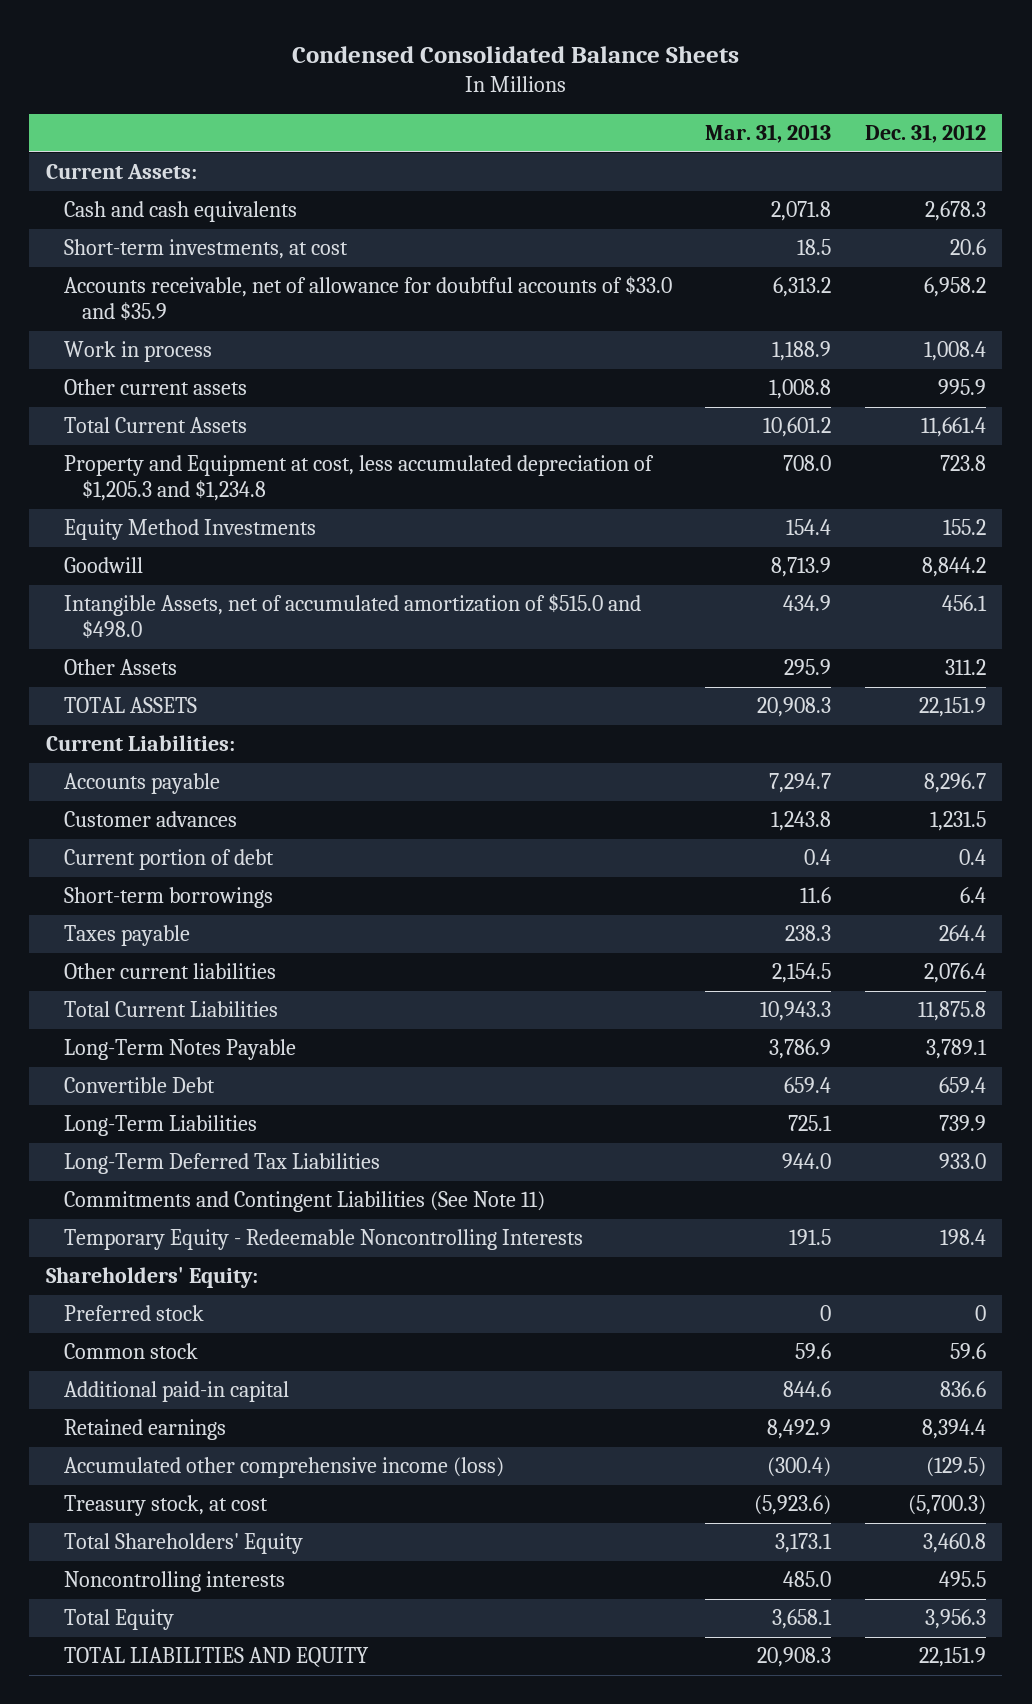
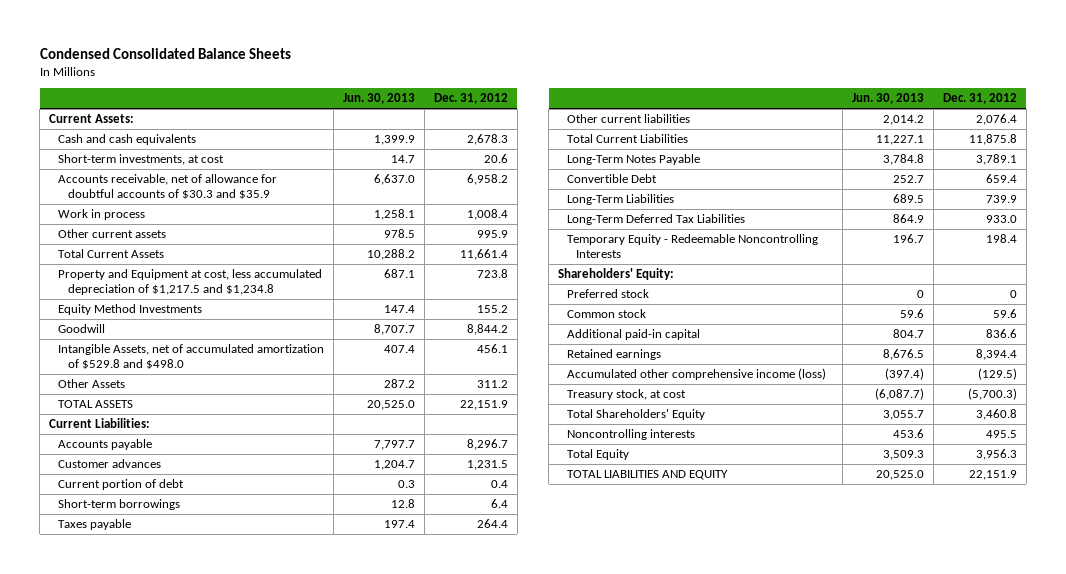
[705,124,832,144] Mar. 31, 2013 -> none
none -> [343,93,416,105] Jun. 30, 2013
[63,276,672,322] Accounts receivable, net of allowance for doubtful accounts of $33.0 and $35.9 -> [58,174,278,200] Accounts receivable, net of allowance for doubtful accounts of $30.3 and $35.9
[63,455,654,502] Property and Equipment at cost, less accumulated depreciation of $1,205.3 and $1,234.8 -> [58,269,323,296] Property and Equipment at cost, less accumulated depreciation of $1,217.5 and $1,234.8
[63,594,641,640] Intangible Assets, net of accumulated amortization of $515.0 and $498.0 -> [58,344,325,370] Intangible Assets, net of accumulated amortization of $529.8 and $498.0
[63,1191,545,1213] Commitments and Contingent Liabilities (See Note 11) -> none

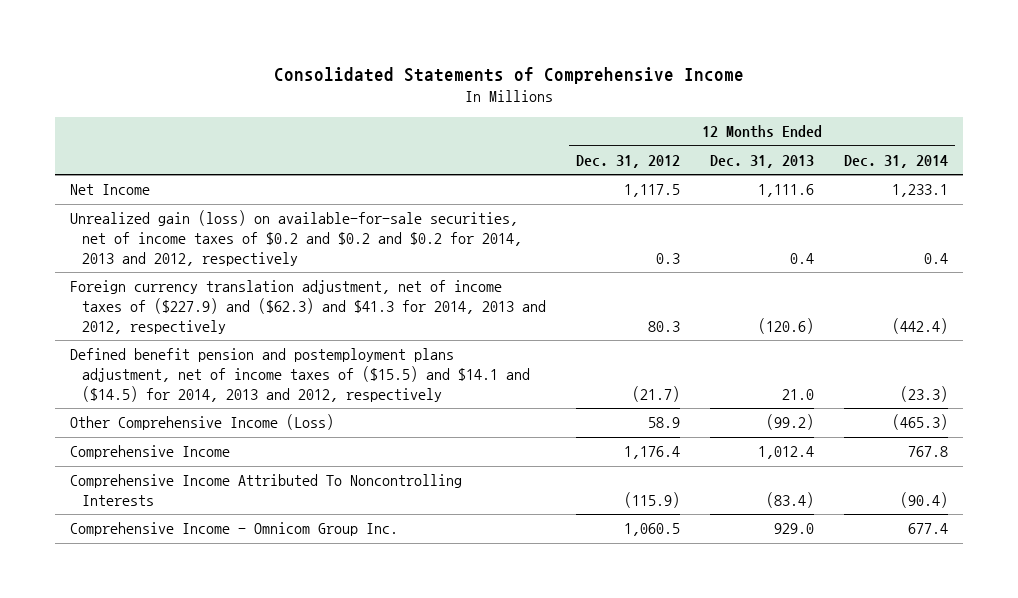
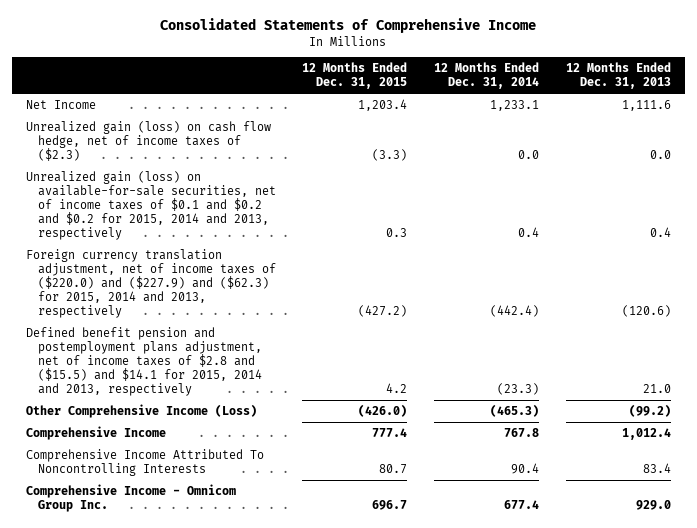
[576,154,681,168] Dec. 31, 2012 -> none
none -> [302,62,408,90] 12 Months Ended Dec. 31, 2015
none -> [25,120,271,162] Unrealized gain (loss) on cash flow hedge, net of income taxes of ($2.3)
[69,210,523,266] Unrealized gain (loss) on available-for-sale securities, net of income taxes of $0.2 and $0.2 and $0.2 for 2014, 2013 and 2012, respectively -> [25,170,276,241] Unrealized gain (loss) on available-for-sale securities, net of income taxes of $0.1 and $0.2 and $0.2 for 2015, 2014 and 2013, respectively
[69,280,547,334] Foreign currency translation adjustment, net of income taxes of ($227.9) and ($62.3) and $41.3 for 2014, 2013 and 2012, respectively -> [25,248,276,319] Foreign currency translation adjustment, net of income taxes of ($220.0) and ($227.9) and ($62.3) for 2015, 2014 and 2013, respectively
[69,348,531,402] Defined benefit pension and postemployment plans adjustment, net of income taxes of ($15.5) and $14.1 and ($14.5) for 2014, 2013 and 2012, respectively -> [25,326,262,397] Defined benefit pension and postemployment plans adjustment, net of income taxes of $2.8 and ($15.5) and $14.1 for 2015, 2014 and 2013, respectively
[766,491,815,508] (83.4) -> [643,462,672,473] 83.4
[899,491,948,508] (90.4) -> [511,462,540,474] 90.4

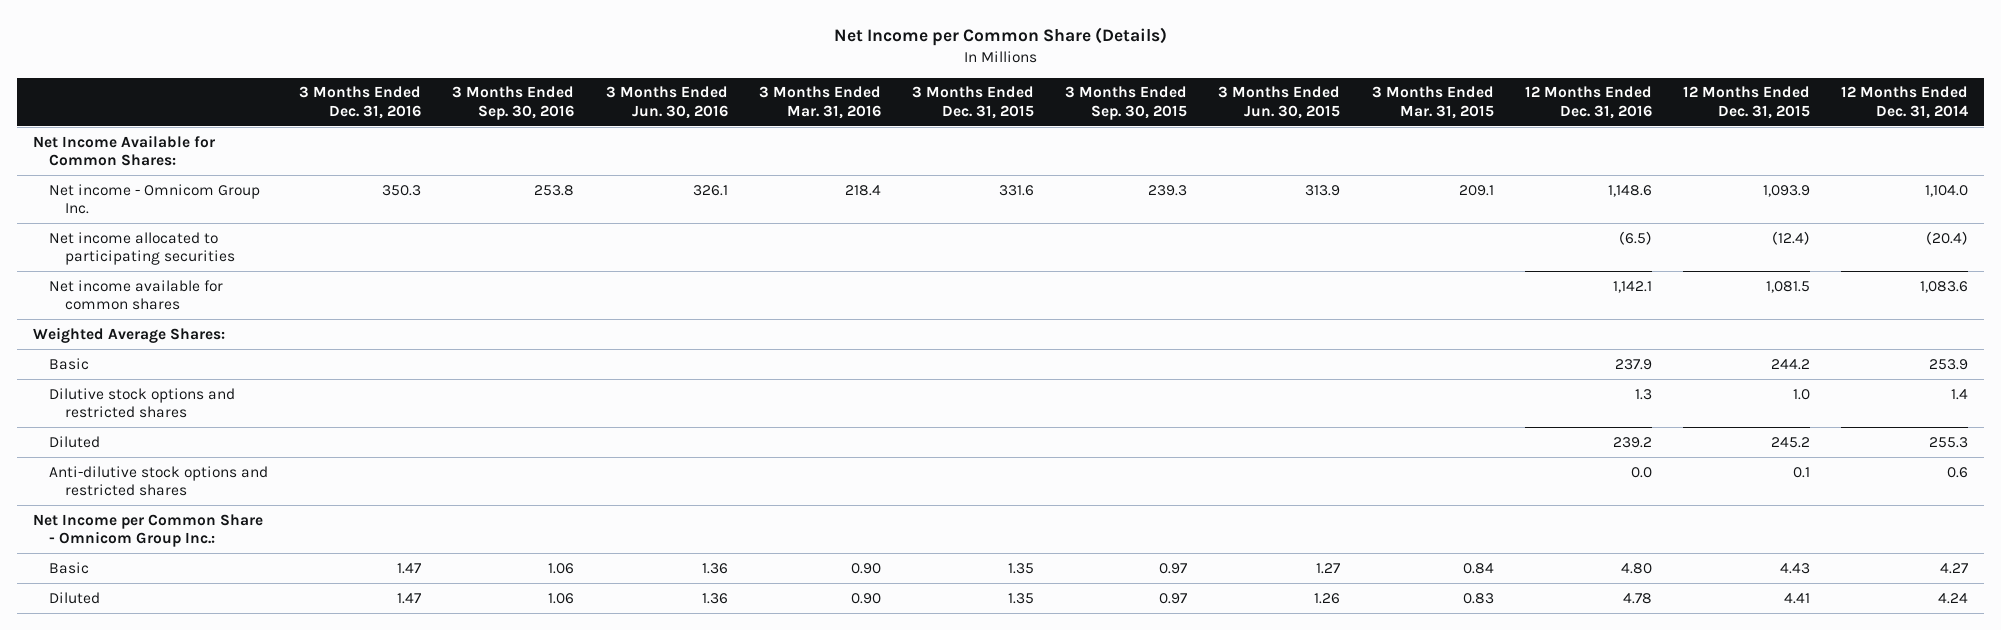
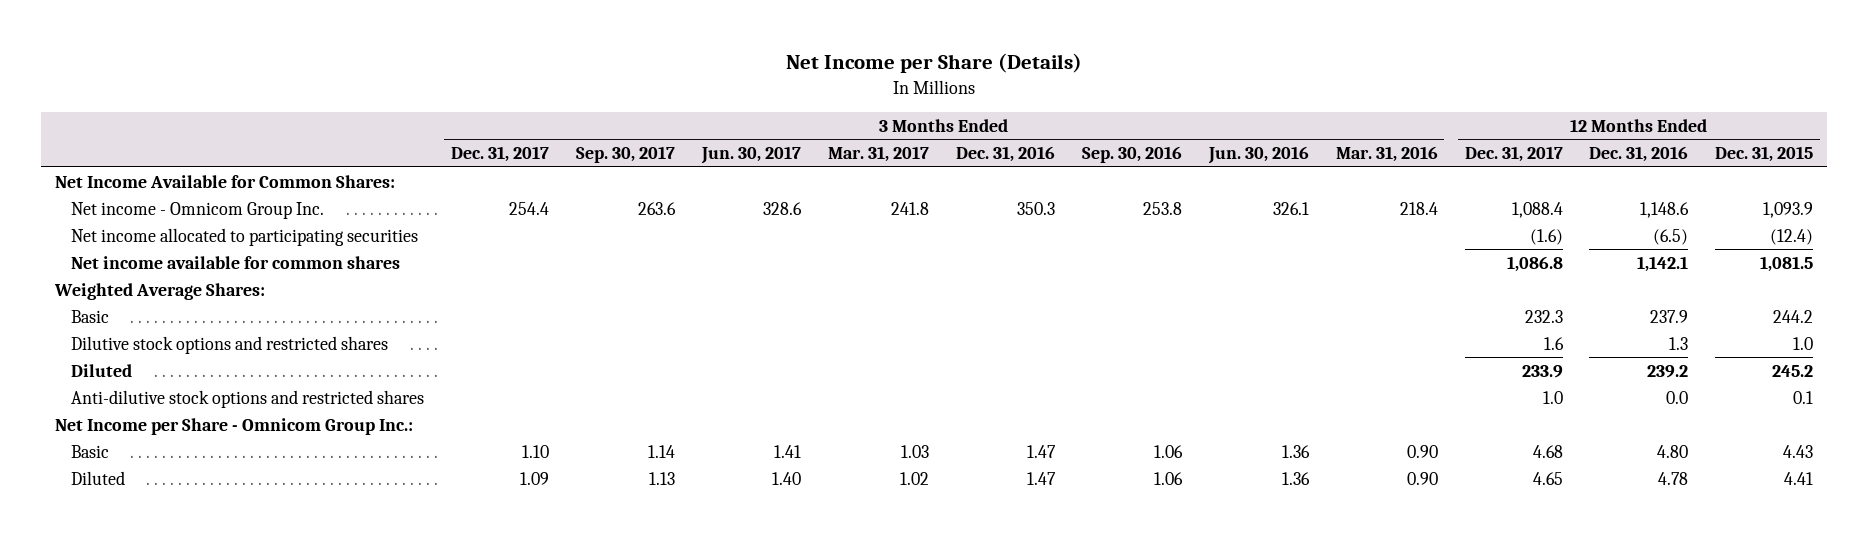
[833,27,1167,47] Net Income per Common Share (Details) -> [786,53,1083,74] Net Income per Share (Details)
[912,86,1035,119] 3 Months Ended Dec. 31, 2015 -> none
[1065,86,1188,120] 3 Months Ended Sep. 30, 2015 -> none
[1218,86,1341,119] 3 Months Ended Jun. 30, 2015 -> none
[1371,86,1494,119] 3 Months Ended Mar. 31, 2015 -> none
[1841,86,1969,119] 12 Months Ended Dec. 31, 2014 -> none
none -> [451,146,550,163] Dec. 31, 2017
none -> [576,146,676,164] Sep. 30, 2017
none -> [700,146,801,165] Jun. 30, 2017
none -> [827,146,929,163] Mar. 31, 2017
none -> [1464,146,1563,163] Dec. 31, 2017
[32,513,263,548] Net Income per Common Share - Omnicom Group Inc.: -> [54,417,413,435] Net Income per Share - Omnicom Group Inc.:

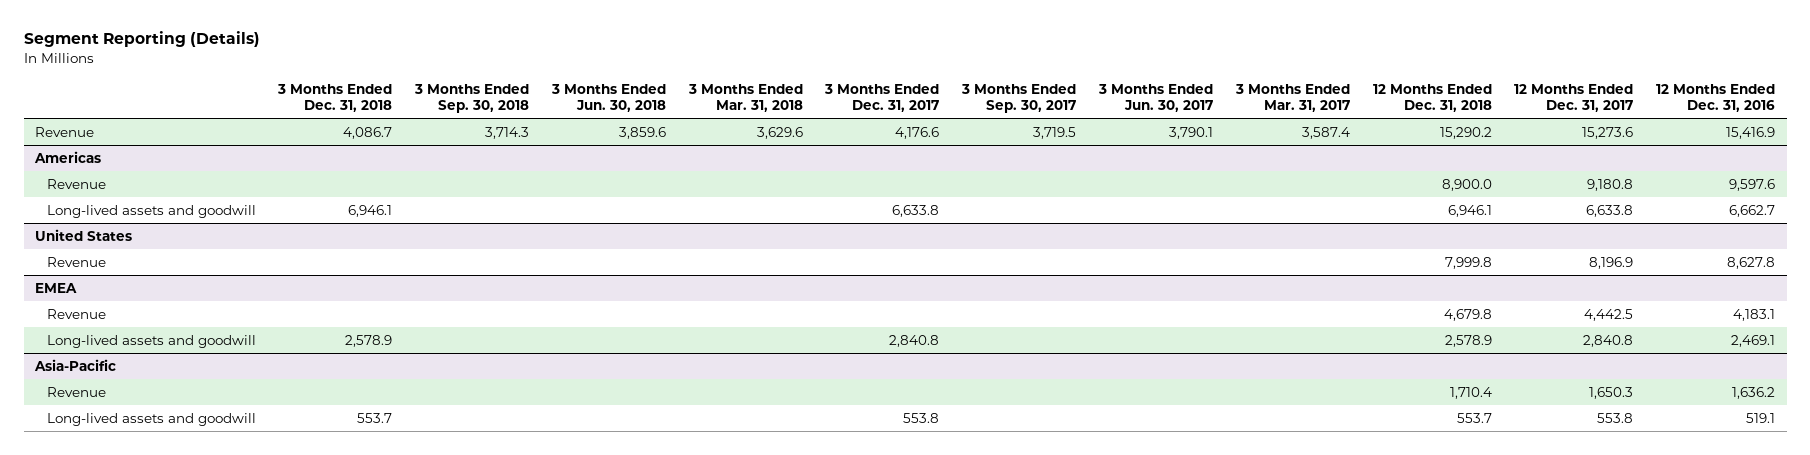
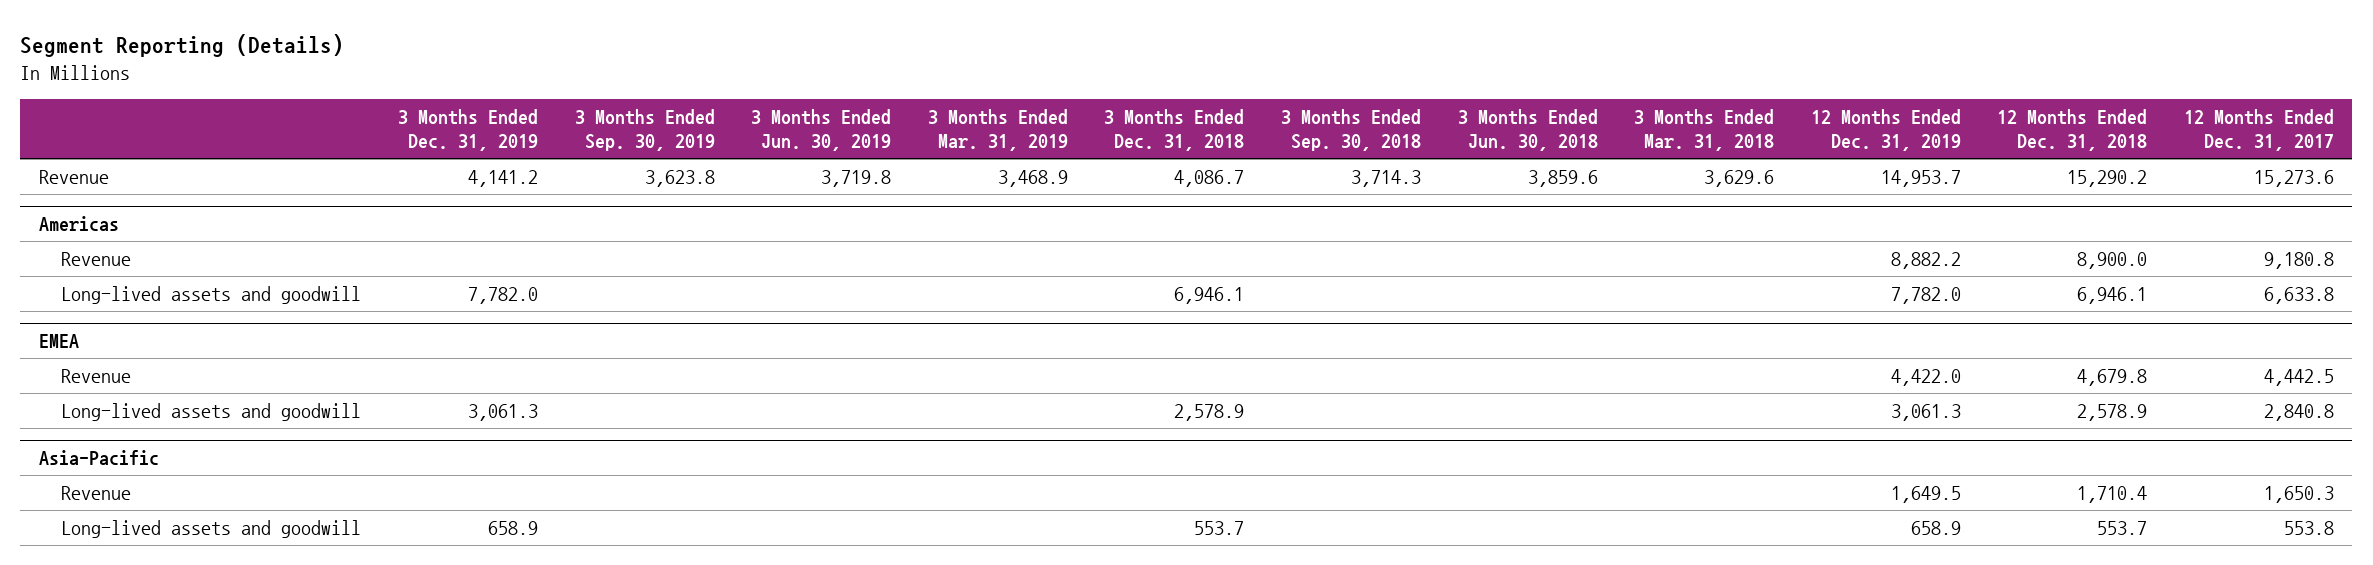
[824,83,940,113] 3 Months Ended Dec. 31, 2017 -> none
[961,83,1077,114] 3 Months Ended Sep. 30, 2017 -> none
[1098,83,1214,113] 3 Months Ended Jun. 30, 2017 -> none
[1234,83,1350,113] 3 Months Ended Mar. 31, 2017 -> none
[1656,83,1776,113] 12 Months Ended Dec. 31, 2016 -> none
none -> [398,108,539,152] 3 Months Ended Dec. 31, 2019
none -> [574,108,715,152] 3 Months Ended Sep. 30, 2019
none -> [751,108,892,152] 3 Months Ended Jun. 30, 2019
none -> [927,108,1068,152] 3 Months Ended Mar. 31, 2019
none -> [1810,108,1961,152] 12 Months Ended Dec. 31, 2019
[35,228,133,241] United States -> none
[46,256,106,267] Revenue -> none

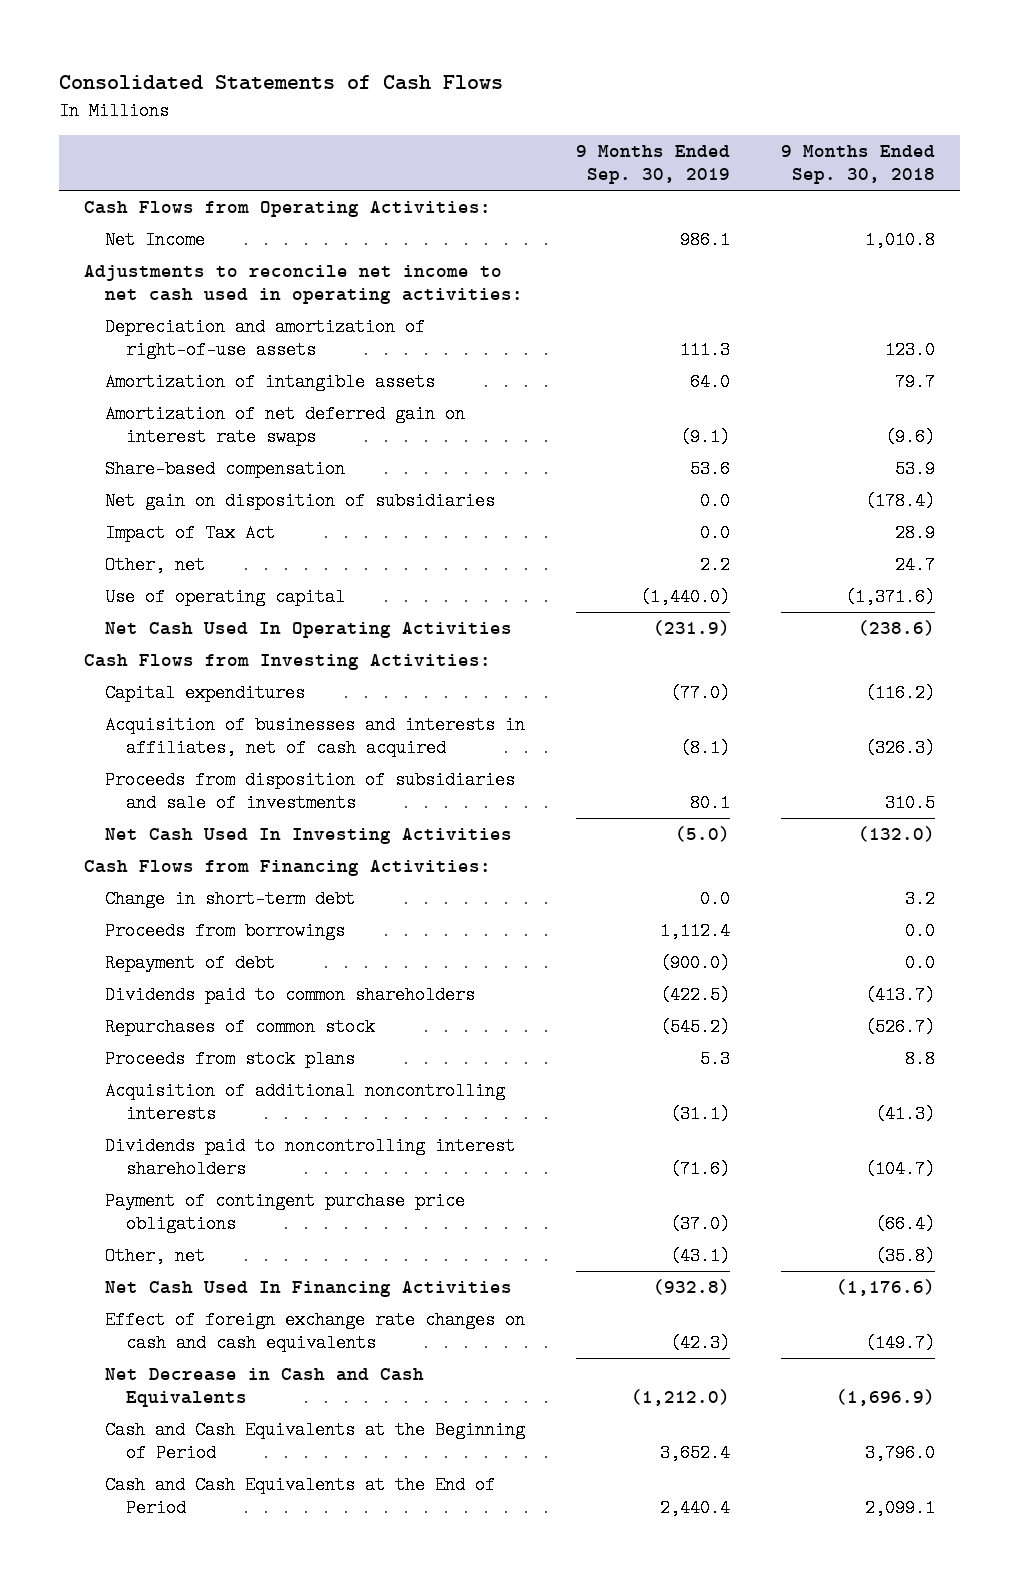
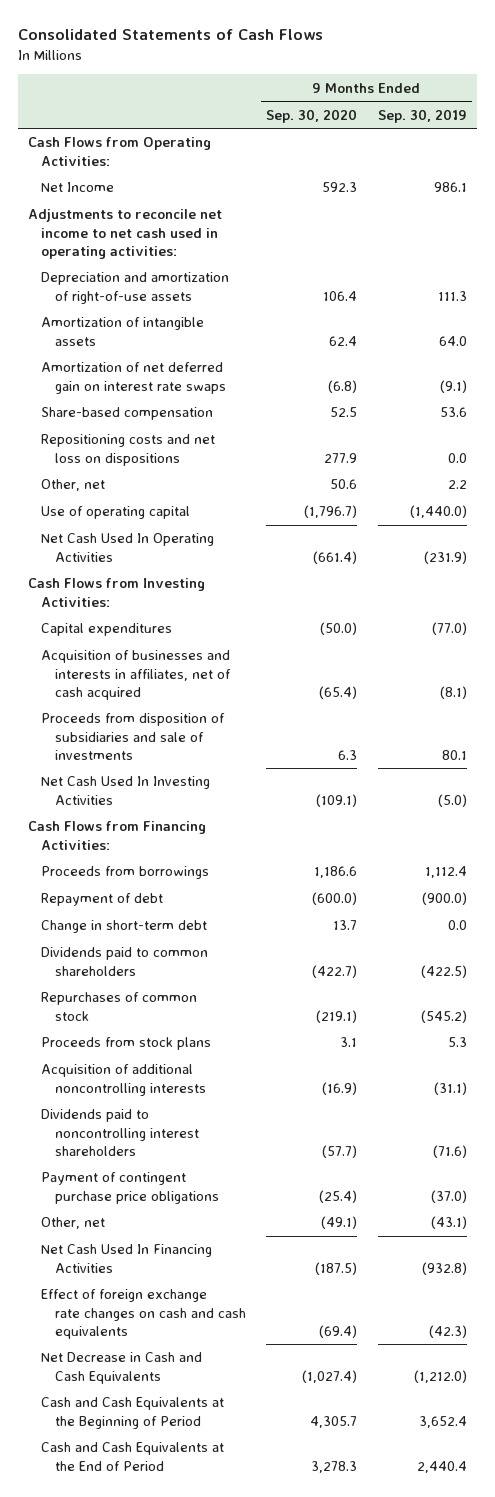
[780,145,935,184] 9 Months Ended Sep. 30, 2018 -> none
none -> [266,108,358,123] Sep. 30, 2020
[105,492,496,511] Net gain on disposition of subsidiaries -> none
[105,524,276,543] Impact of Tax Act -> none
none -> [41,434,216,466] Repositioning costs and net loss on dispositions
[105,890,356,909] Change in short-term debt -> [41,920,208,934] Change in short-term debt

